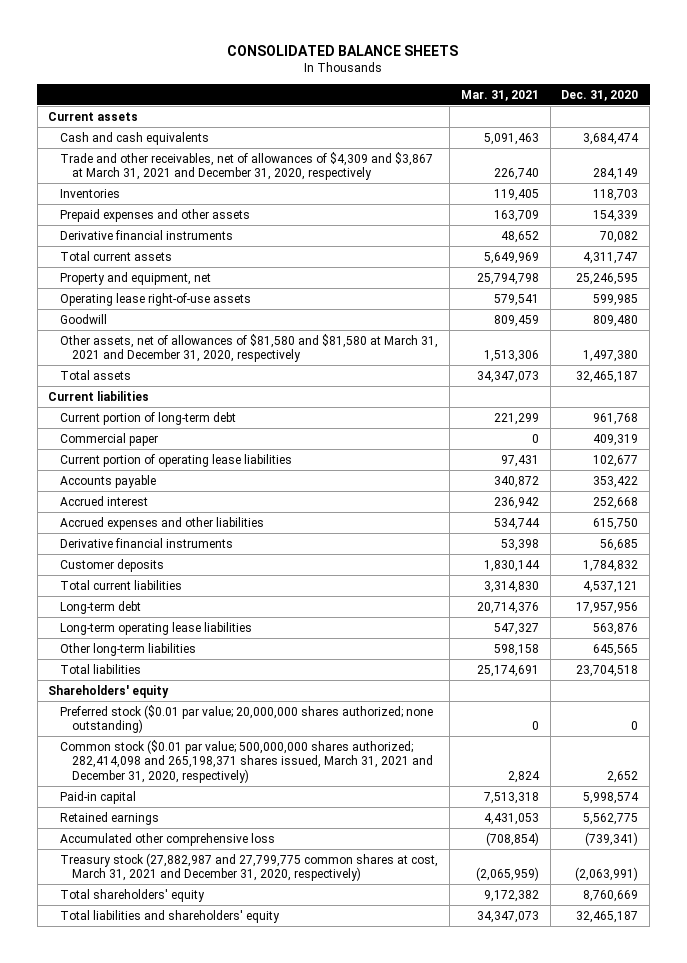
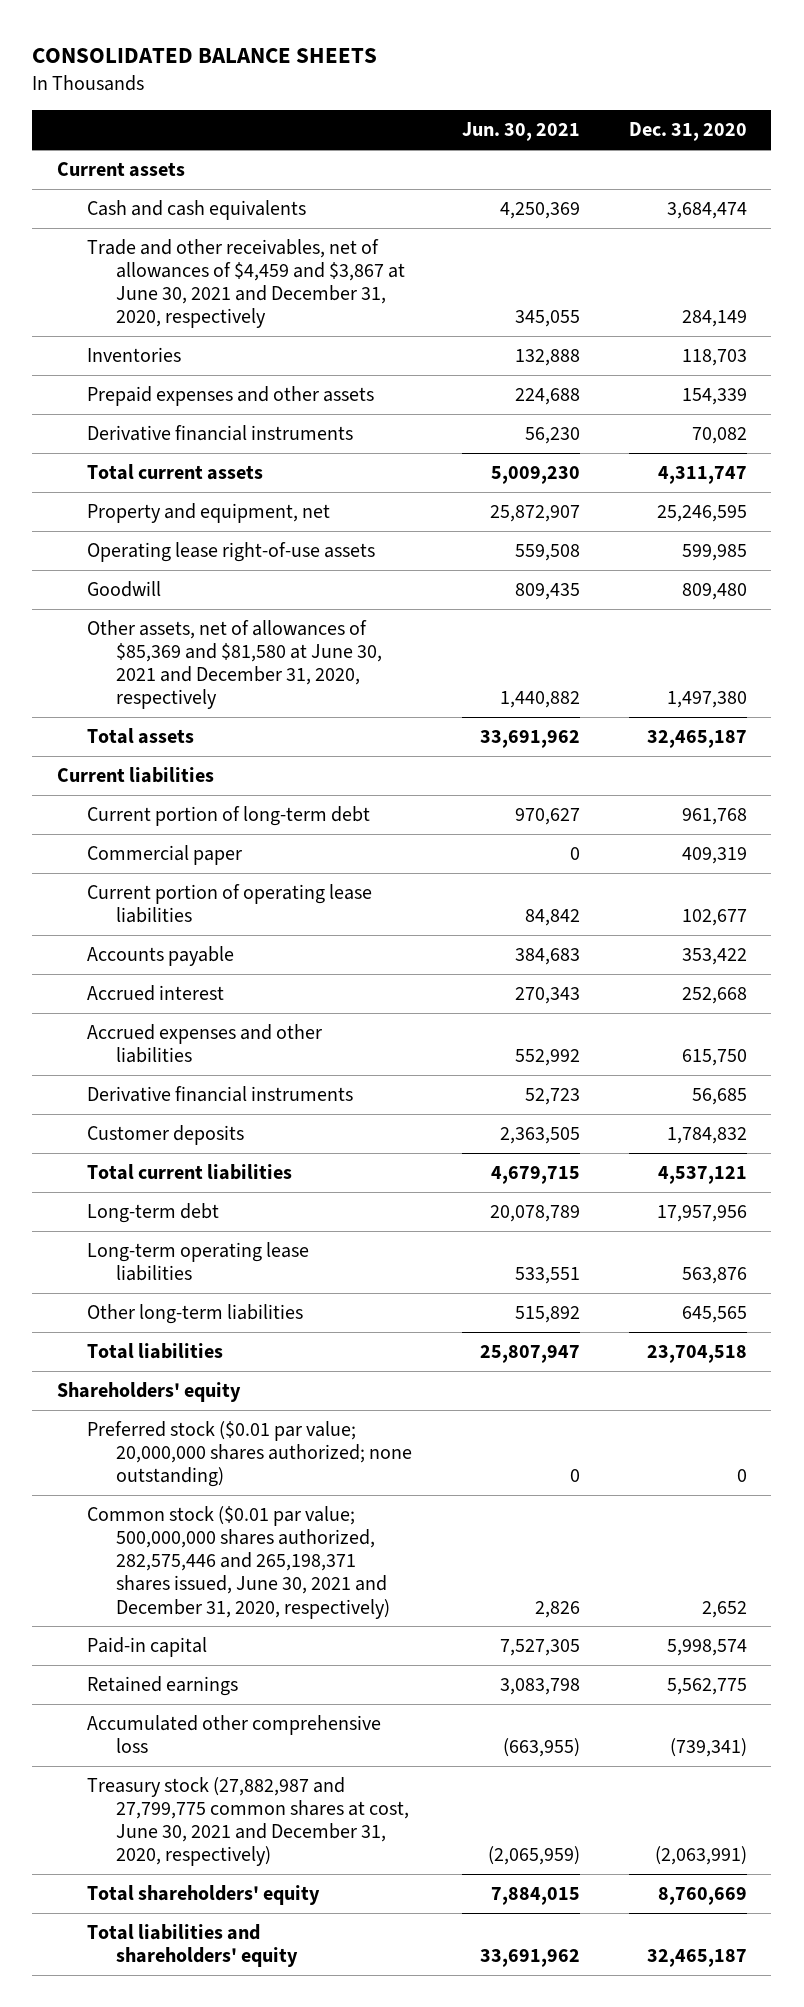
[460,89,539,101] Mar. 31, 2021 -> none
none -> [461,122,580,142] Jun. 30, 2021
[60,151,434,181] Trade and other receivables, net of allowances of $4,309 and $3,867 at March 31, 2021 and December 31, 2020, respectively -> [86,239,406,329] Trade and other receivables, net of allowances of $4,459 and $3,867 at June 30, 2021 and December 31, 2020, respectively
[60,333,439,363] Other assets, net of allowances of $81,580 and $81,580 at March 31, 2021 and December 31, 2020, respectively -> [86,620,383,710] Other assets, net of allowances of $85,369 and $81,580 at June 30, 2021 and December 31, 2020, respectively
[60,739,434,783] Common stock ($0.01 par value; 500,000,000 shares authorized; 282,414,098 and 265,198,371 shares issued, March 31, 2021 and December 31, 2020, respectively) -> [86,1506,391,1619] Common stock ($0.01 par value; 500,000,000 shares authorized, 282,575,446 and 265,198,371 shares issued, June 30, 2021 and December 31, 2020, respectively)
[60,852,439,882] Treasury stock (27,882,987 and 27,799,775 common shares at cost, March 31, 2021 and December 31, 2020, respectively) -> [86,1777,410,1867] Treasury stock (27,882,987 and 27,799,775 common shares at cost, June 30, 2021 and December 31, 2020, respectively)

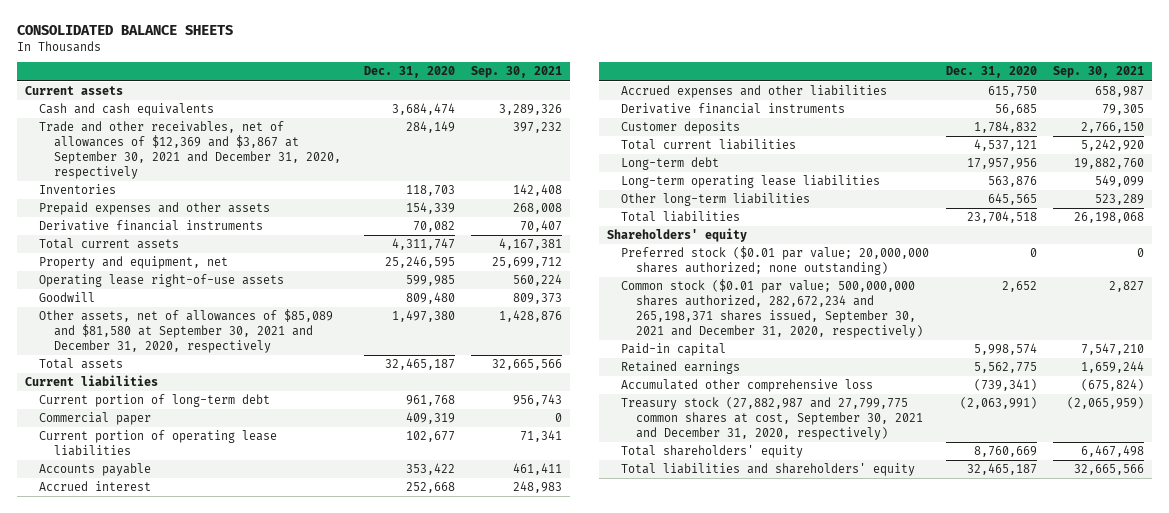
[461,122,580,142] Jun. 30, 2021 -> none
none -> [470,66,562,79] Sep. 30, 2021
[86,239,406,329] Trade and other receivables, net of allowances of $4,459 and $3,867 at June 30, 2021 and December 31, 2020, respectively -> [39,121,341,180] Trade and other receivables, net of allowances of $12,369 and $3,867 at September 30, 2021 and December 31, 2020, respectively
[86,620,383,710] Other assets, net of allowances of $85,369 and $81,580 at June 30, 2021 and December 31, 2020, respectively -> [39,309,334,354] Other assets, net of allowances of $85,089 and $81,580 at September 30, 2021 and December 31, 2020, respectively
[86,1506,391,1619] Common stock ($0.01 par value; 500,000,000 shares authorized, 282,575,446 and 265,198,371 shares issued, June 30, 2021 and December 31, 2020, respectively) -> [621,279,923,339] Common stock ($0.01 par value; 500,000,000 shares authorized, 282,672,234 and 265,198,371 shares issued, September 30, 2021 and December 31, 2020, respectively)
[86,1777,410,1867] Treasury stock (27,882,987 and 27,799,775 common shares at cost, June 30, 2021 and December 31, 2020, respectively) -> [621,397,923,441] Treasury stock (27,882,987 and 27,799,775 common shares at cost, September 30, 2021 and December 31, 2020, respectively)

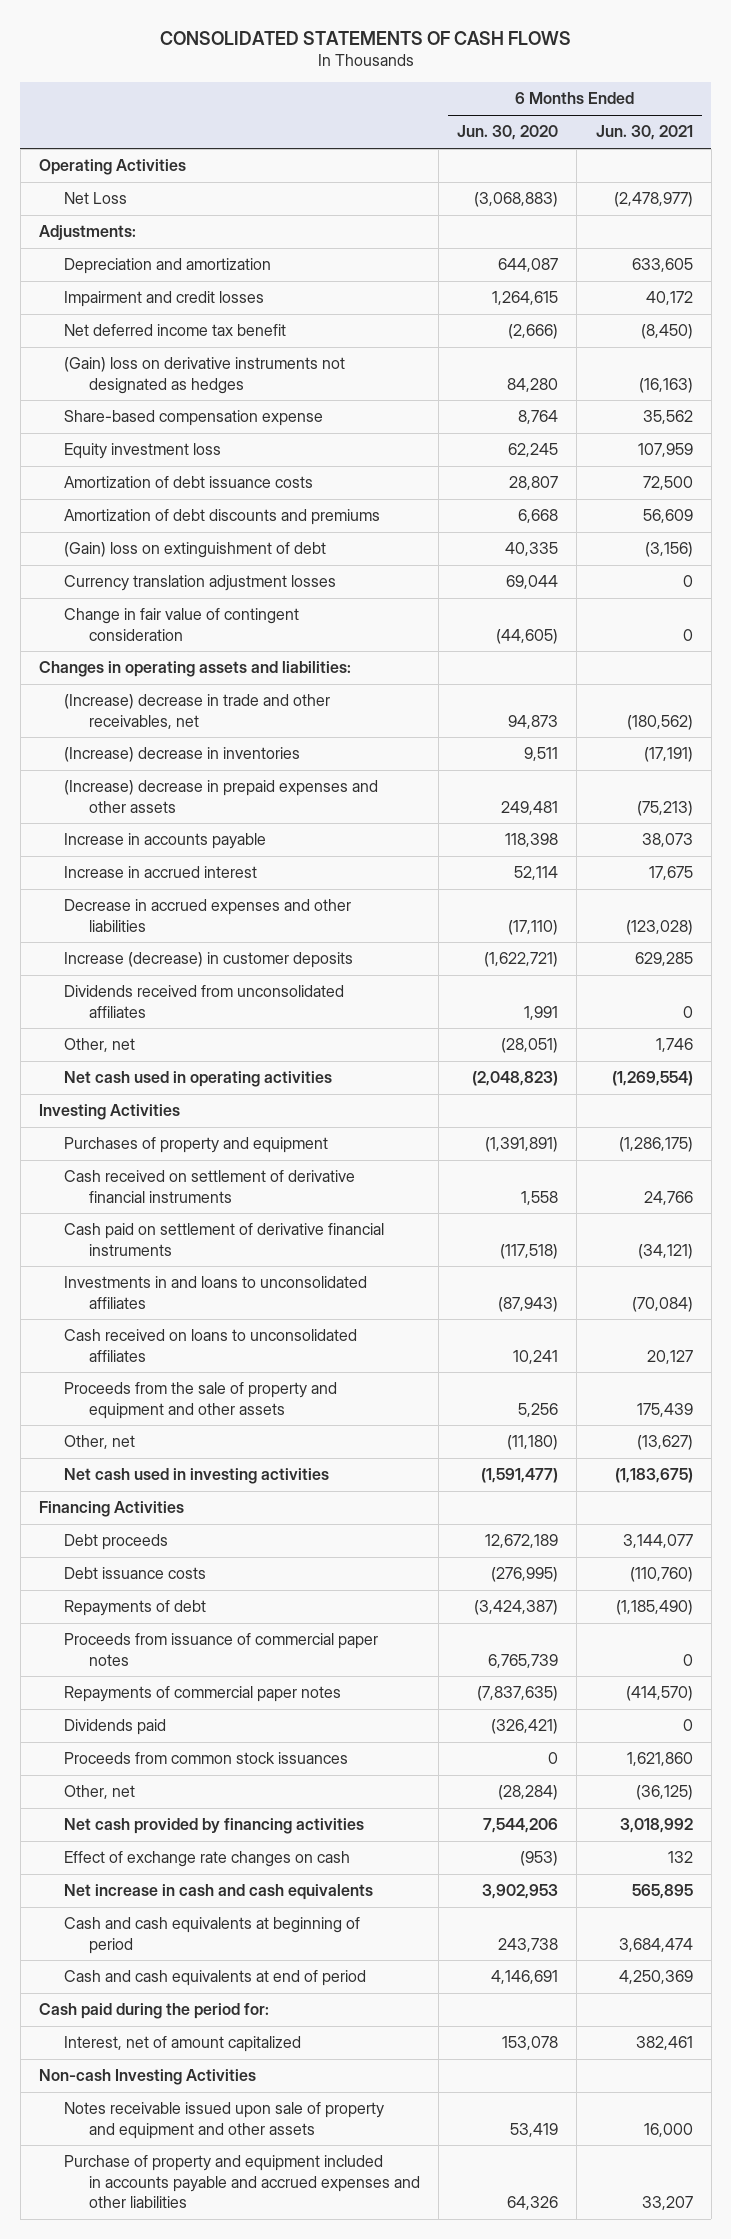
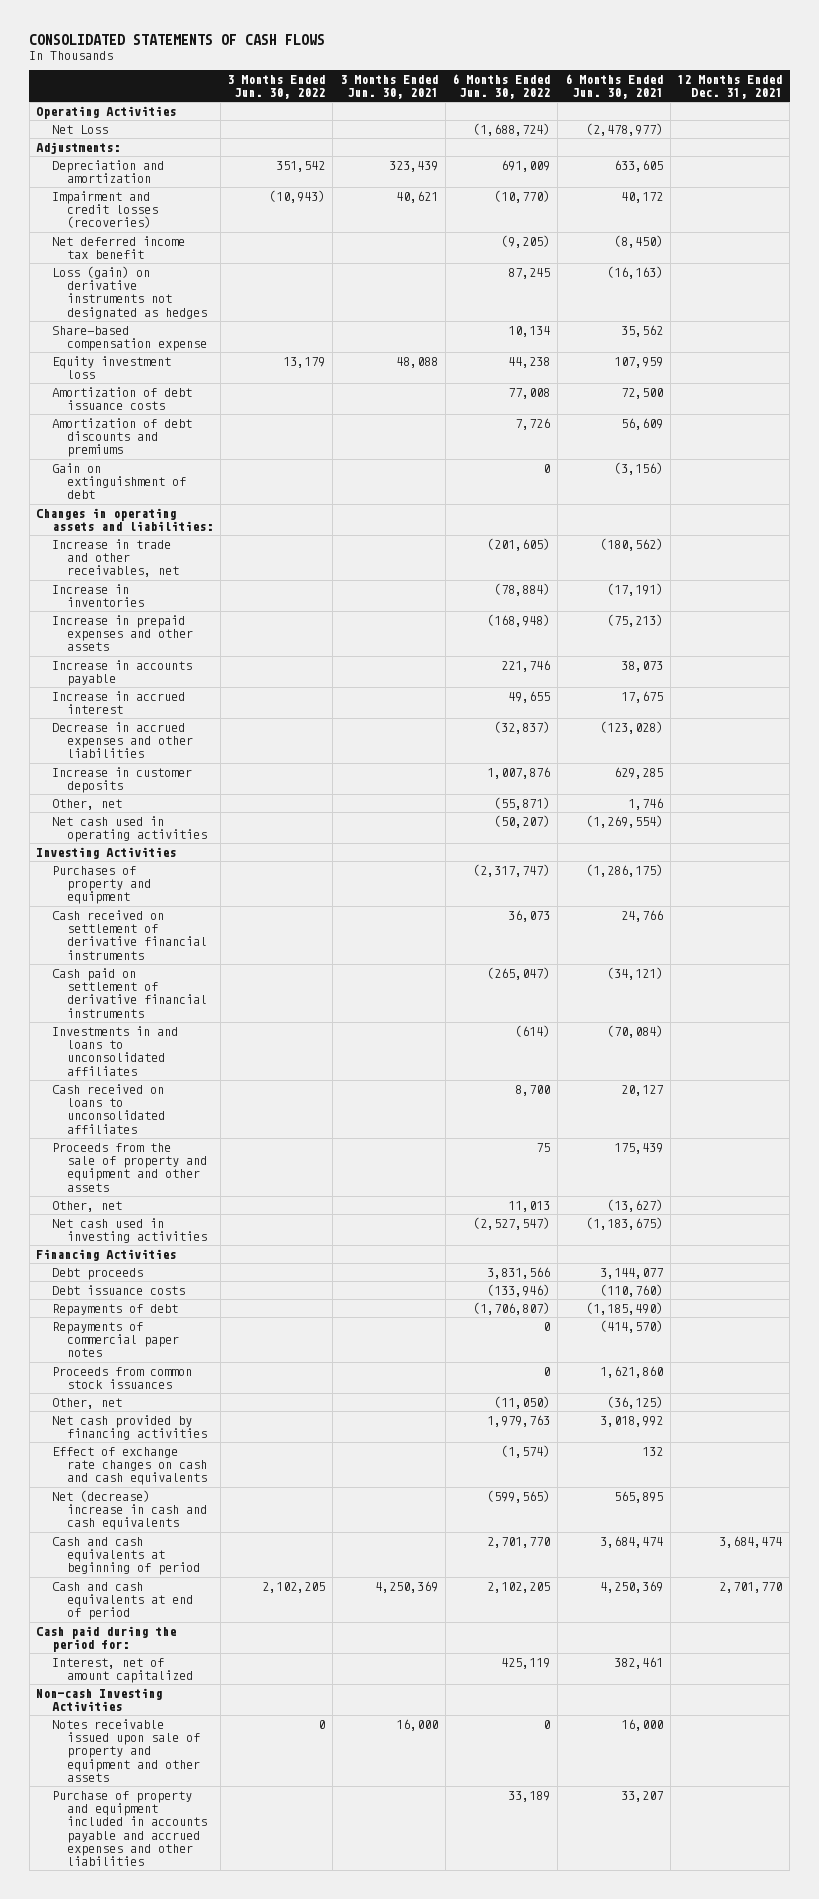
[457,125,559,141] Jun. 30, 2020 -> none
none -> [227,74,326,100] 3 Months Ended Jun. 30, 2022
none -> [339,74,438,100] 3 Months Ended Jun. 30, 2021
none -> [452,73,551,100] 6 Months Ended Jun. 30, 2022
none -> [677,74,783,100] 12 Months Ended Dec. 31, 2021
[63,291,264,308] Impairment and credit losses -> [51,190,159,229] Impairment and credit losses (recoveries)
[63,357,345,394] (Gain) loss on derivative instruments not designated as hedges -> [51,265,208,319] Loss (gain) on derivative instruments not designated as hedges
[63,575,336,592] Currency translation adjustment losses -> none
[63,608,299,641] Change in fair value of contingent consideration -> none
[63,542,326,559] (Gain) loss on extinguishment of debt -> [51,462,187,500] Gain on extinguishment of debt
[63,694,330,729] (Increase) decrease in trade and other receivables, net -> [51,538,180,578] Increase in trade and other receivables, net
[63,747,300,763] (Increase) decrease in inventories -> [51,583,145,608] Increase in inventories
[63,780,378,813] (Increase) decrease in prepaid expenses and other assets -> [51,614,194,652] Increase in prepaid expenses and other assets
[63,985,344,1018] Dividends received from unconsolidated affiliates -> none
[63,952,353,969] Increase (decrease) in customer deposits -> [51,766,192,794] Increase in customer deposits
[63,1633,378,1666] Proceeds from issuance of commercial paper notes -> none
[63,1719,166,1736] Dividends paid -> none
[63,1851,350,1868] Effect of exchange rate changes on cash -> [51,1446,208,1486] Effect of exchange rate changes on cash and cash equivalents
[63,1884,373,1901] Net increase in cash and cash equivalents -> [51,1489,208,1531] Net (decrease) increase in cash and cash equivalents

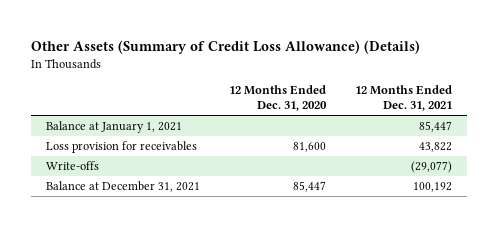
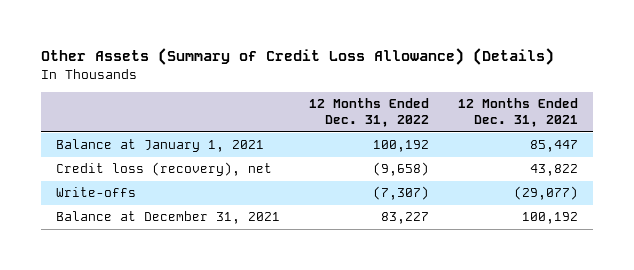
[228,85,327,112] 12 Months Ended Dec. 31, 2020 -> none
none -> [309,98,430,128] 12 Months Ended Dec. 31, 2022
[45,140,197,153] Loss provision for receivables -> [55,162,272,177] Credit loss (recovery), net

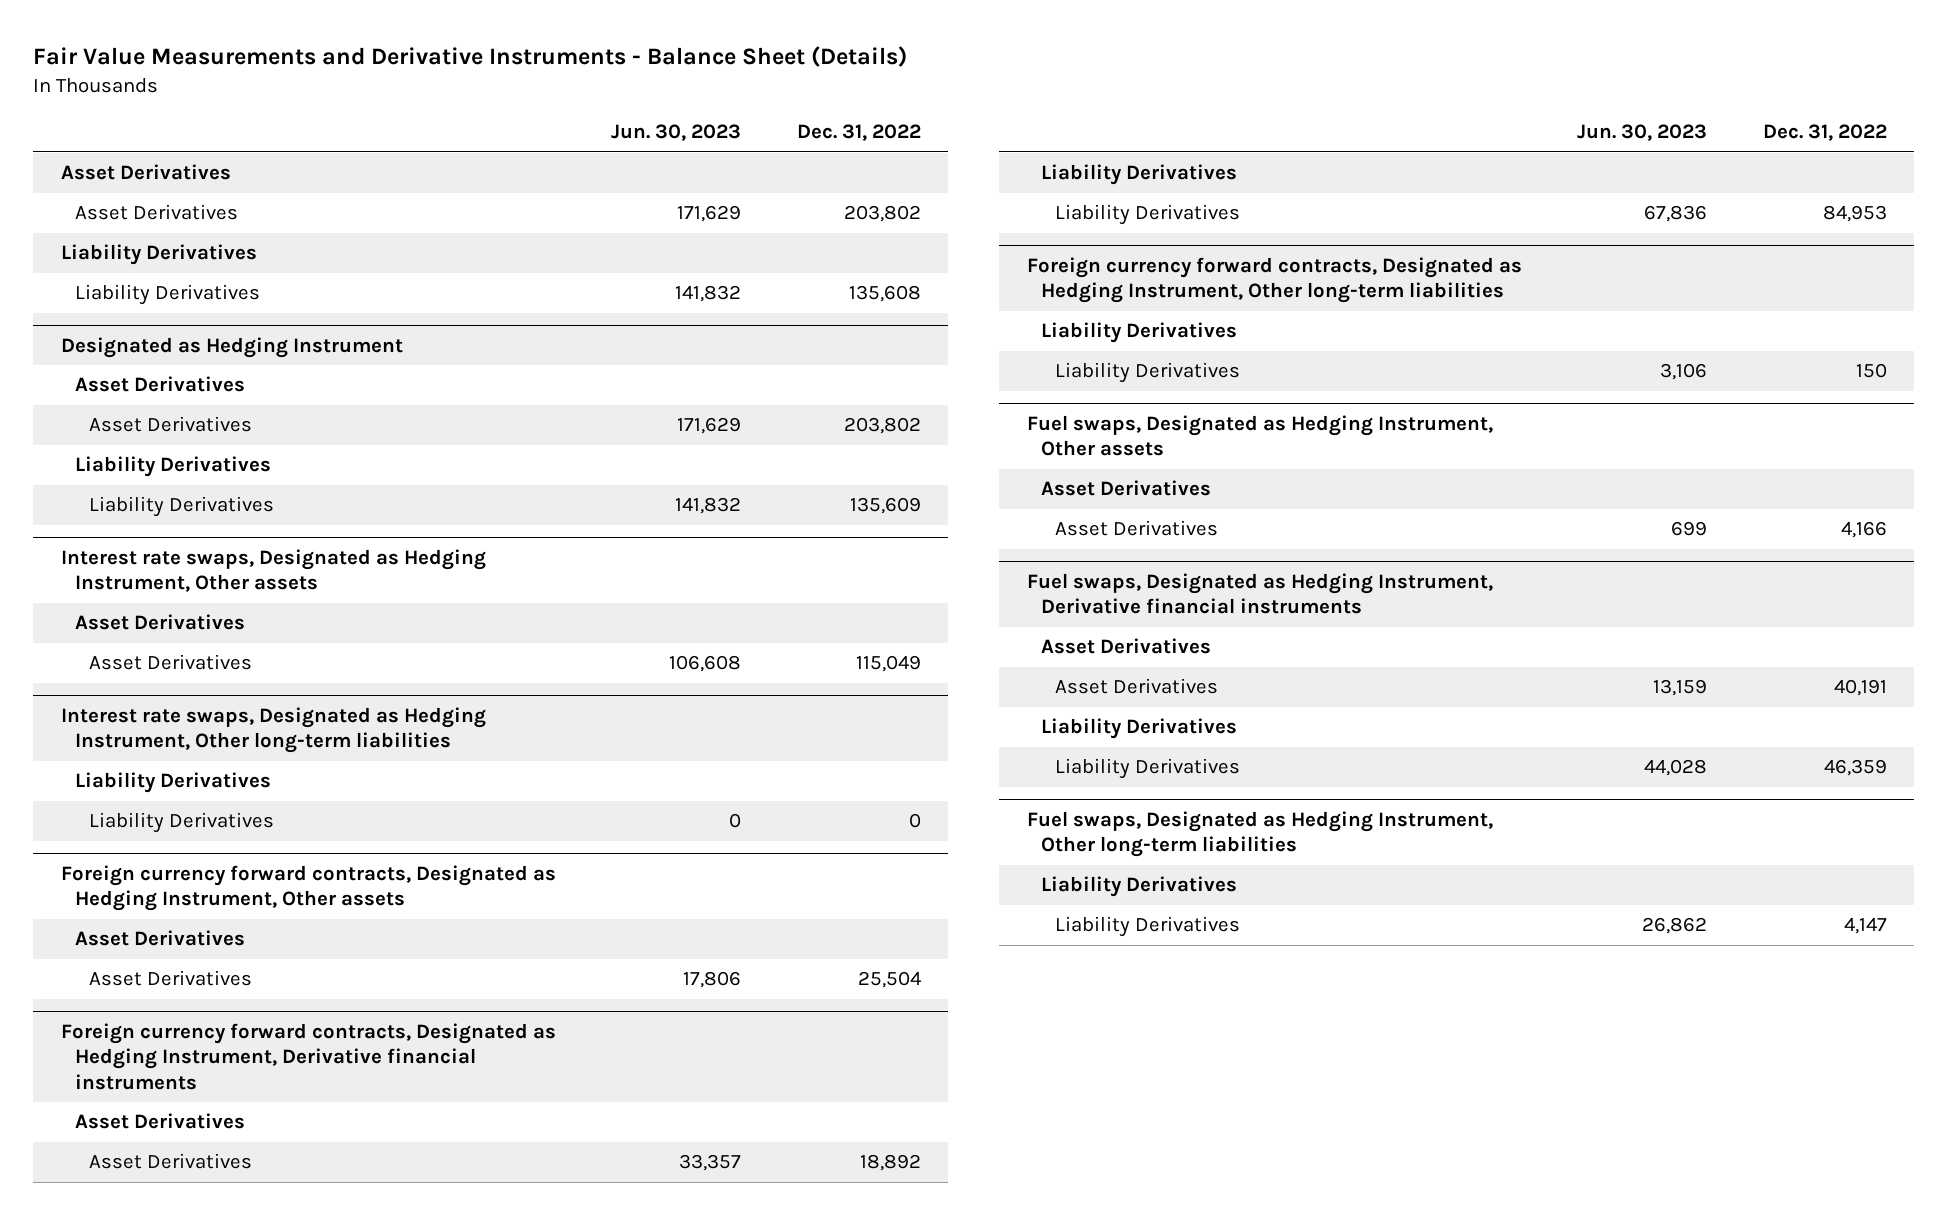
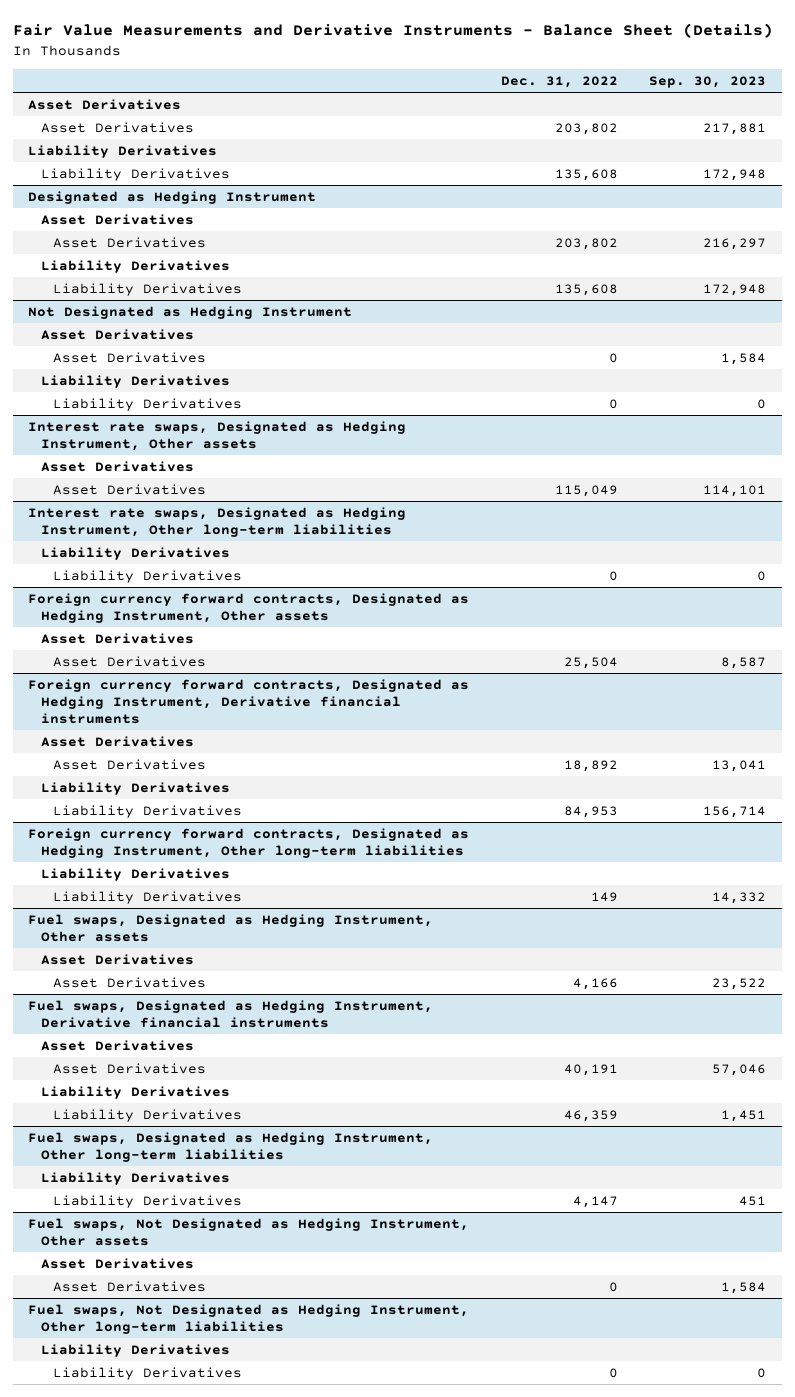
[611,124,742,142] Jun. 30, 2023 -> none
none -> [649,75,767,88] Sep. 30, 2023
[849,497,921,515] 135,609 -> [554,283,618,296] 135,608
none -> [28,305,353,319] Not Designated as Hedging Instrument
none -> [40,328,194,340] Asset Derivatives
none -> [53,351,207,363] Asset Derivatives
none -> [40,374,230,388] Liability Derivatives
none -> [53,397,243,411] Liability Derivatives
[1855,363,1887,379] 150 -> [590,891,618,902] 149
none -> [28,1217,470,1246] Fuel swaps, Not Designated as Hedging Instrument, Other assets
none -> [40,1257,194,1269] Asset Derivatives
none -> [53,1280,207,1292] Asset Derivatives
none -> [28,1303,470,1334] Fuel swaps, Not Designated as Hedging Instrument, Other long-term liabilities
none -> [40,1343,230,1357] Liability Derivatives
none -> [53,1366,243,1380] Liability Derivatives

